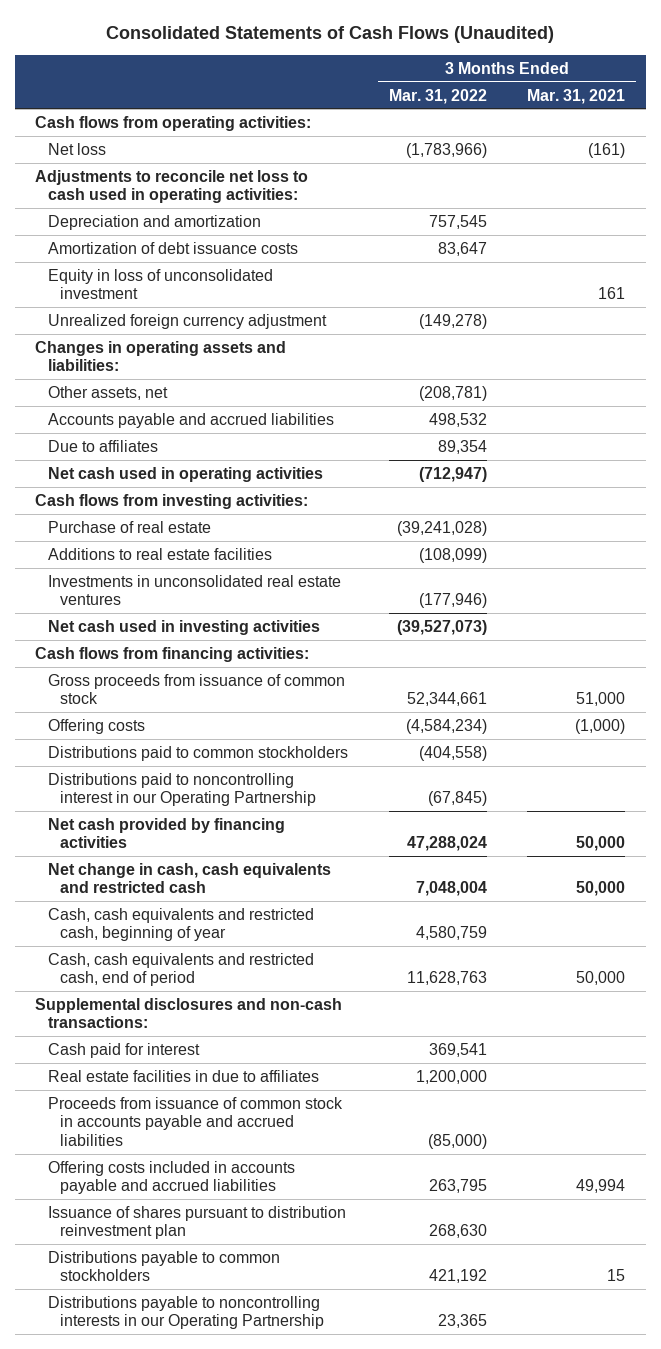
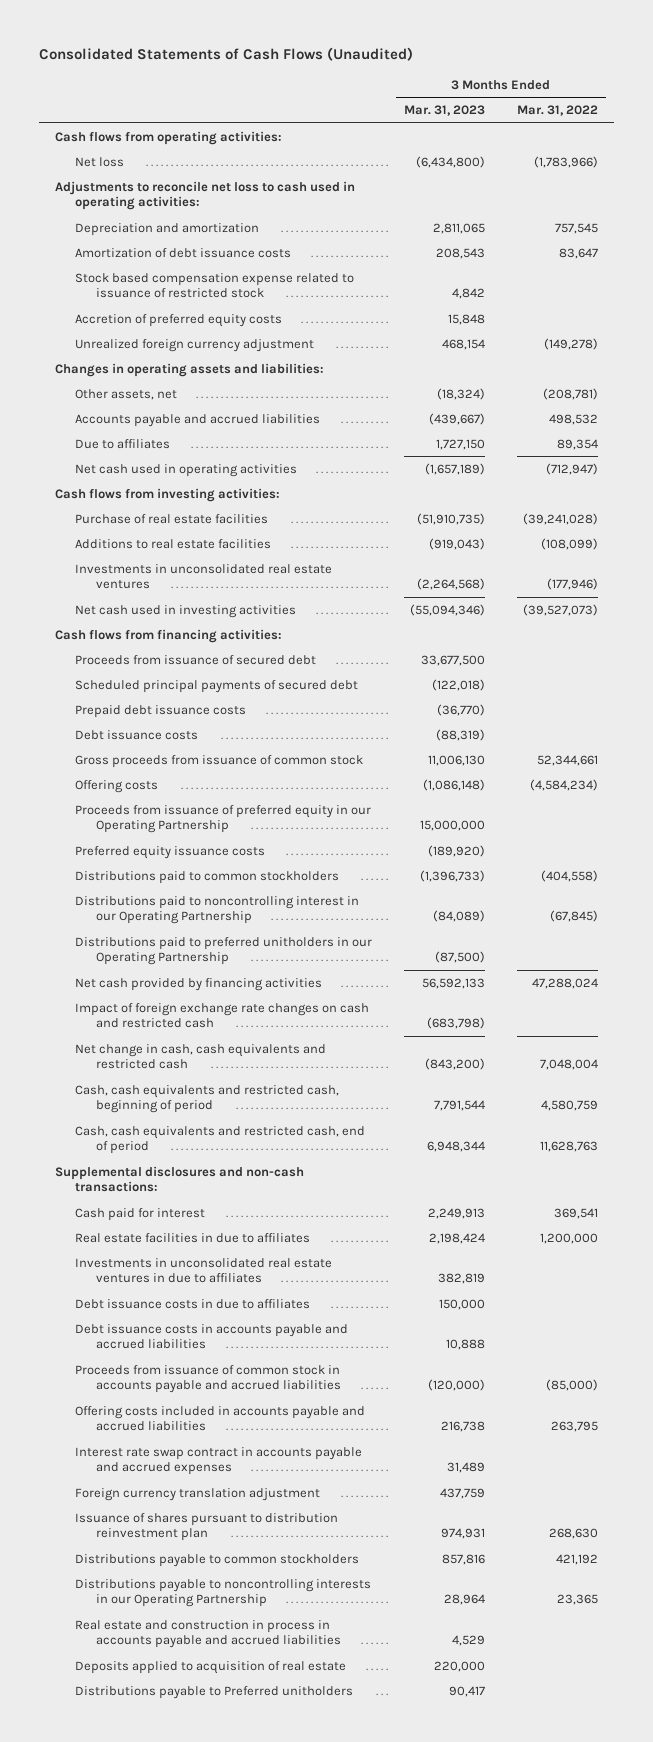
[527,88,626,104] Mar. 31, 2021 -> none
none -> [404,105,486,117] Mar. 31, 2023
[47,268,273,300] Equity in loss of unconsolidated investment -> none
none -> [75,272,355,299] Stock based compensation expense related to issuance of restricted stock
none -> [75,313,283,327] Accretion of preferred equity costs
[47,520,211,533] Purchase of real estate -> [75,513,269,524] Purchase of real estate facilities
none -> [75,654,317,665] Proceeds from issuance of secured debt
none -> [75,679,359,693] Scheduled principal payments of secured debt
none -> [75,704,247,718] Prepaid debt issuance costs
none -> [75,729,199,740] Debt issuance costs
none -> [75,804,372,834] Proceeds from issuance of preferred equity in our Operating Partnership
none -> [75,845,266,859] Preferred equity issuance costs
none -> [75,936,373,966] Distributions paid to preferred unitholders in our Operating Partnership
none -> [75,1002,370,1029] Impact of foreign exchange rate changes on cash and restricted cash
[47,907,314,942] Cash, cash equivalents and restricted cash, beginning of year -> [75,1084,340,1114] Cash, cash equivalents and restricted cash, beginning of period
none -> [75,1257,333,1284] Investments in unconsolidated real estate ventures in due to affiliates
none -> [75,1298,311,1309] Debt issuance costs in due to affiliates
none -> [75,1323,349,1350] Debt issuance costs in accounts payable and accrued liabilities
none -> [75,1446,363,1476] Interest rate swap contract in accounts payable and accrued expenses
none -> [75,1487,321,1501] Foreign currency translation adjustment
none -> [75,1619,341,1649] Real estate and construction in process in accounts payable and accrued liabilities
none -> [75,1660,347,1674] Deposits applied to acquisition of real estate
none -> [75,1685,354,1699] Distributions payable to Preferred unitholders

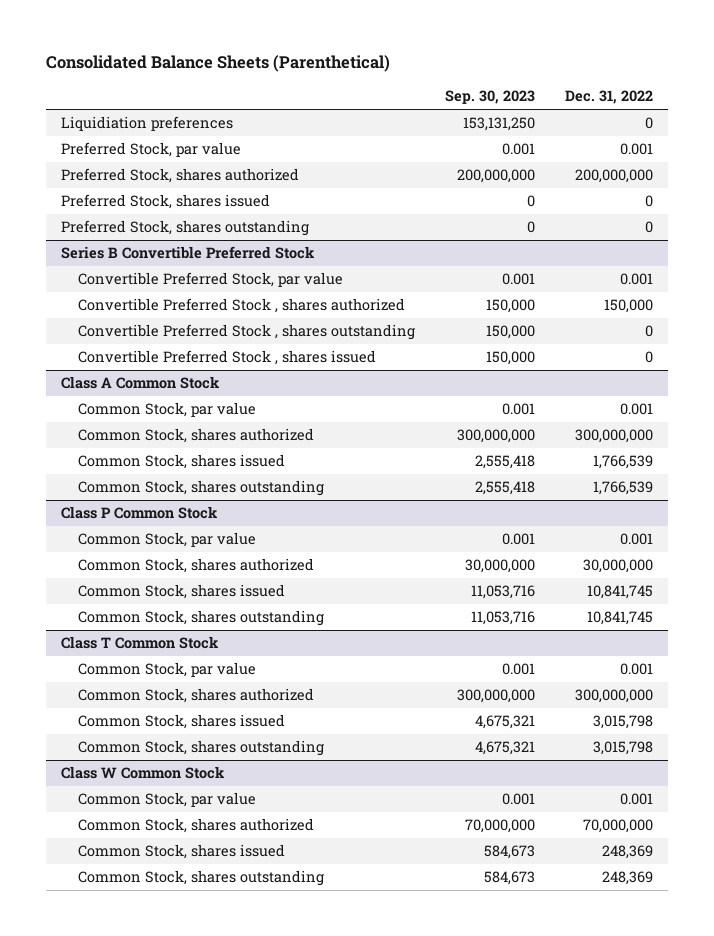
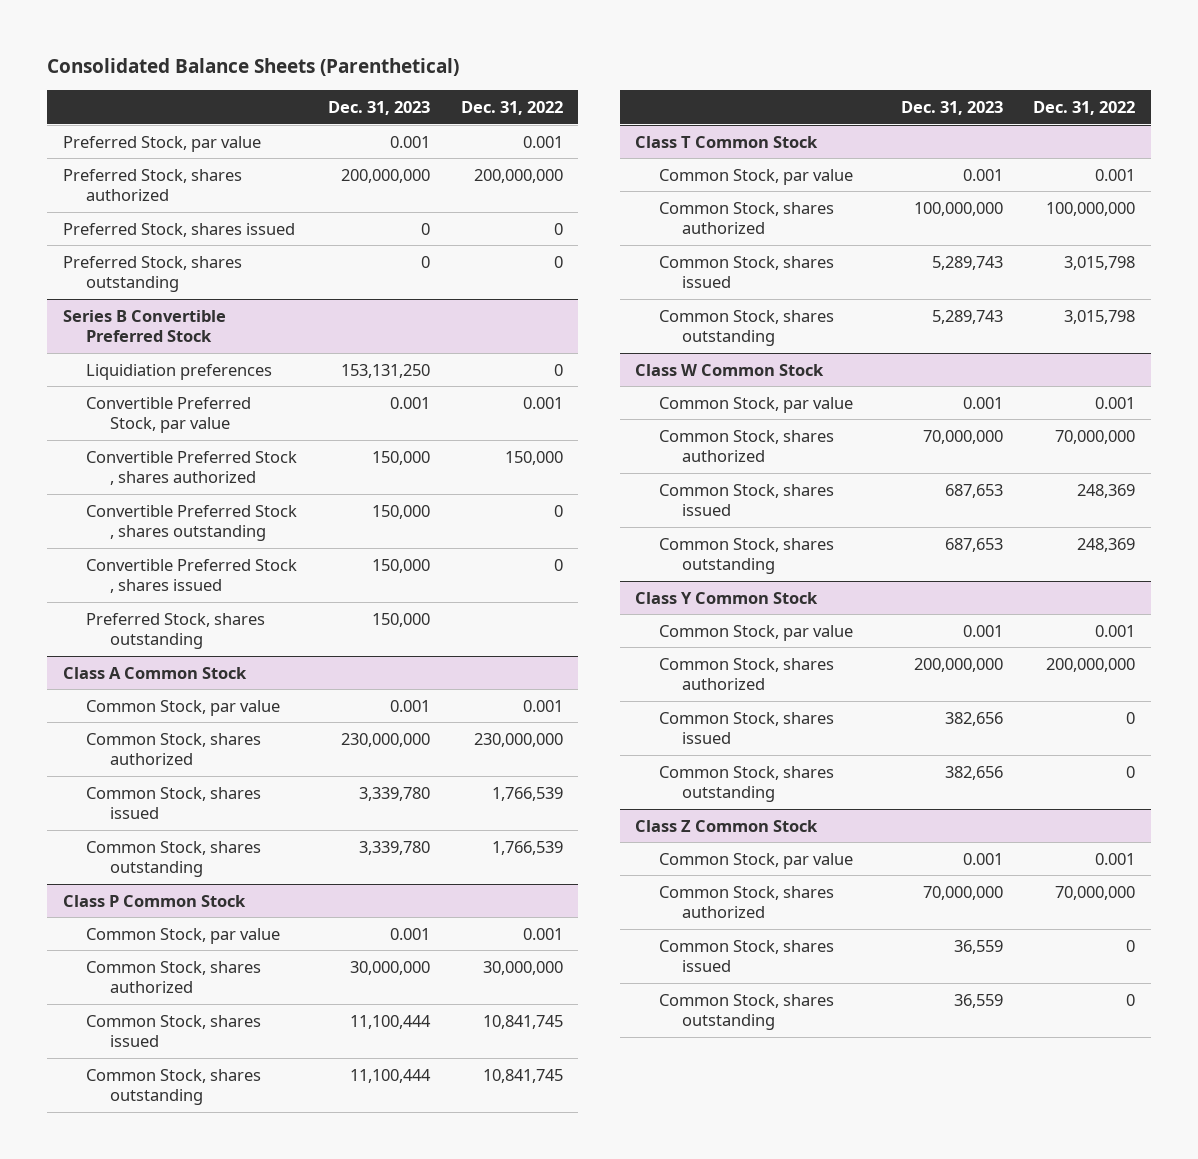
[445,90,536,105] Sep. 30, 2023 -> none
none -> [327,100,430,115] Dec. 31, 2023
[61,116,234,132] Liquidiation preferences -> none
none -> [86,363,273,380] Liquidiation preferences
none -> [86,612,266,650] Preferred Stock, shares outstanding
[575,429,654,444] 300,000,000 -> [473,732,563,747] 230,000,000
[575,689,654,704] 300,000,000 -> [1046,201,1136,216] 100,000,000
none -> [635,591,819,604] Class Y Common Stock
none -> [658,624,853,641] Common Stock, par value
none -> [658,657,834,691] Common Stock, shares authorized
none -> [658,711,834,745] Common Stock, shares issued
none -> [658,765,834,803] Common Stock, shares outstanding
none -> [635,819,819,832] Class Z Common Stock
none -> [658,852,853,869] Common Stock, par value
none -> [658,885,834,919] Common Stock, shares authorized
none -> [658,939,834,973] Common Stock, shares issued
none -> [658,993,834,1031] Common Stock, shares outstanding

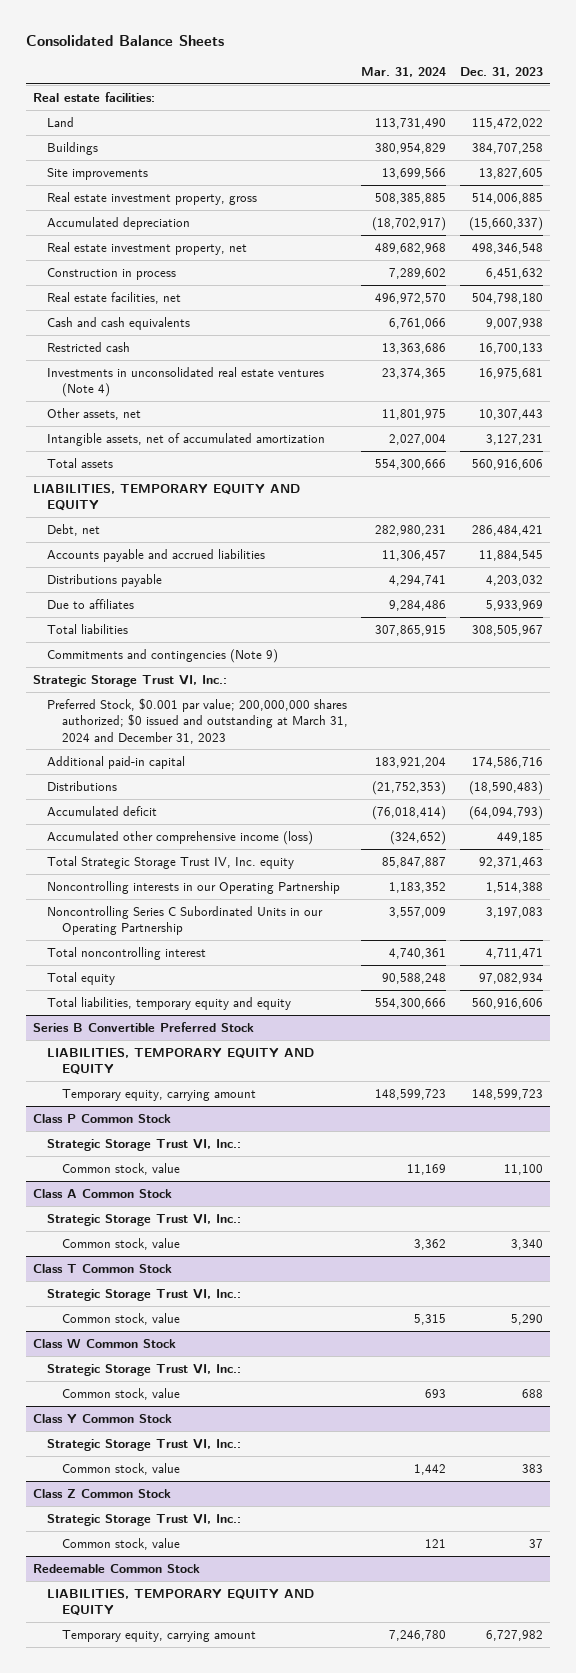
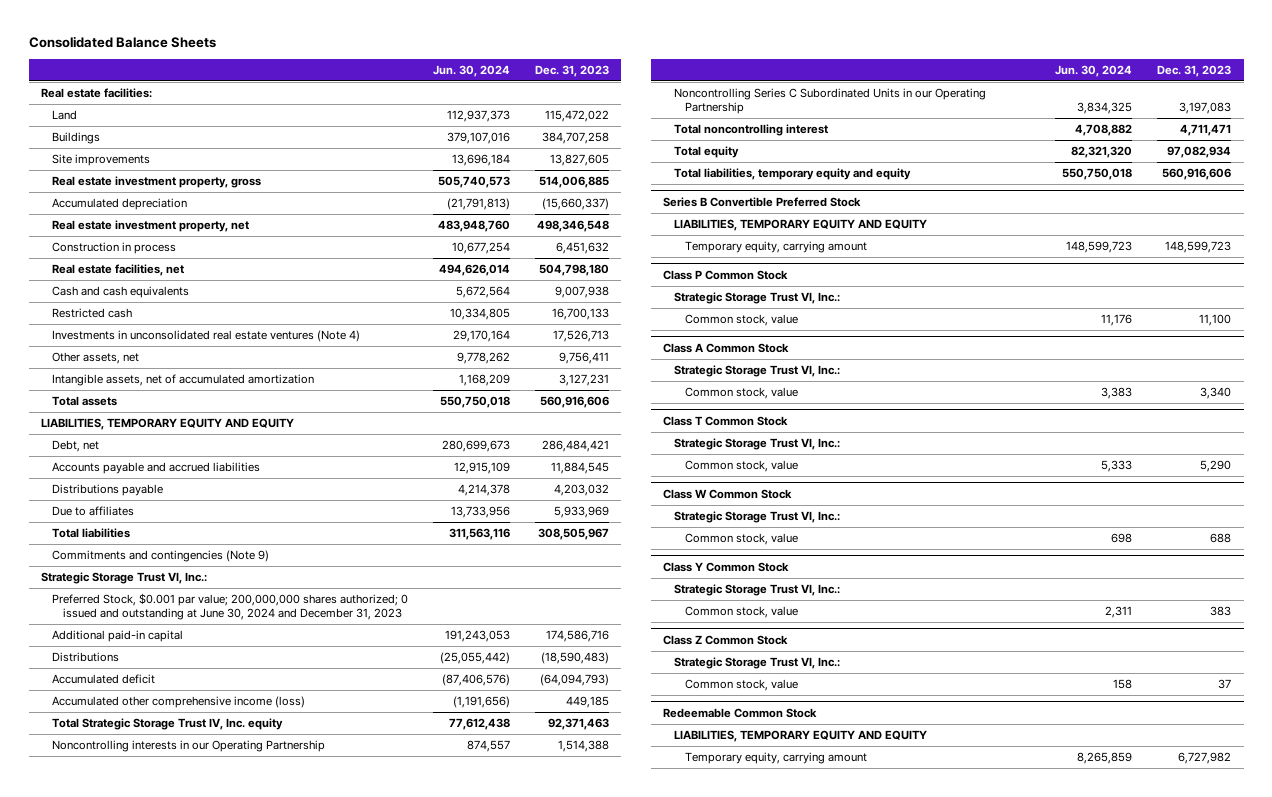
[361,67,447,78] Mar. 31, 2024 -> none
none -> [432,64,510,77] Jun. 30, 2024
[478,367,543,379] 16,975,681 -> [552,330,609,343] 17,526,713
[478,408,543,420] 10,307,443 -> [558,352,609,365] 9,756,411
[47,697,348,744] Preferred Stock, $0.001 par value; 200,000,000 shares authorized; $0 issued and outstanding at March 31, 2024 and December 31, 2023 -> [51,593,408,621] Preferred Stock, $0.001 par value; 200,000,000 shares authorized; 0 issued and outstanding at June 30, 2024 and December 31, 2023

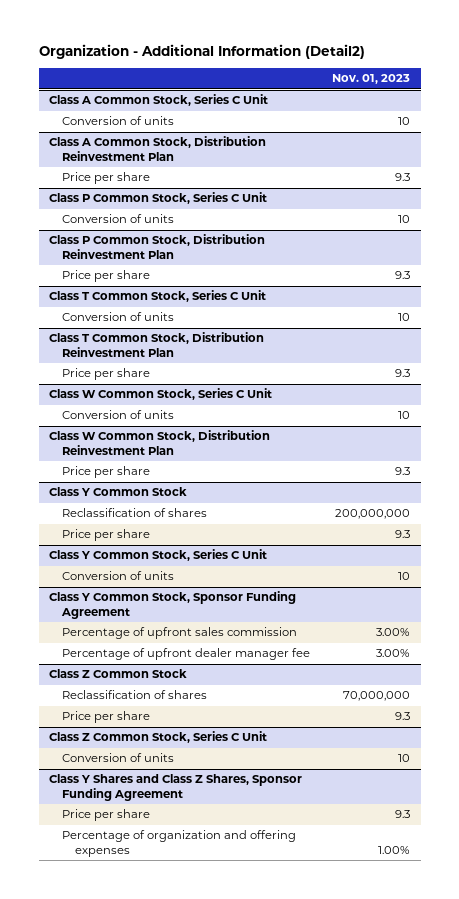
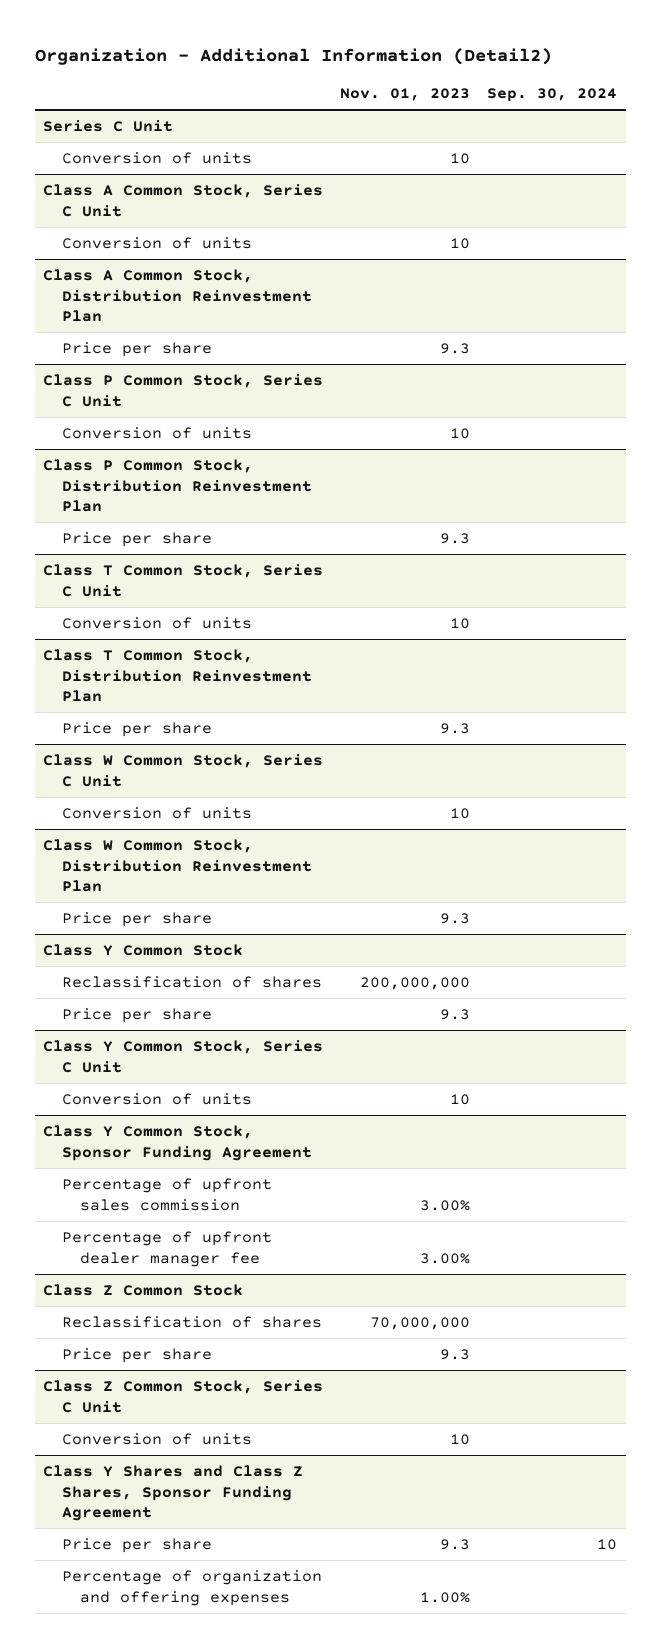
none -> [487,88,618,103] Sep. 30, 2024
none -> [43,120,174,133] Series C Unit
none -> [61,152,252,165] Conversion of units

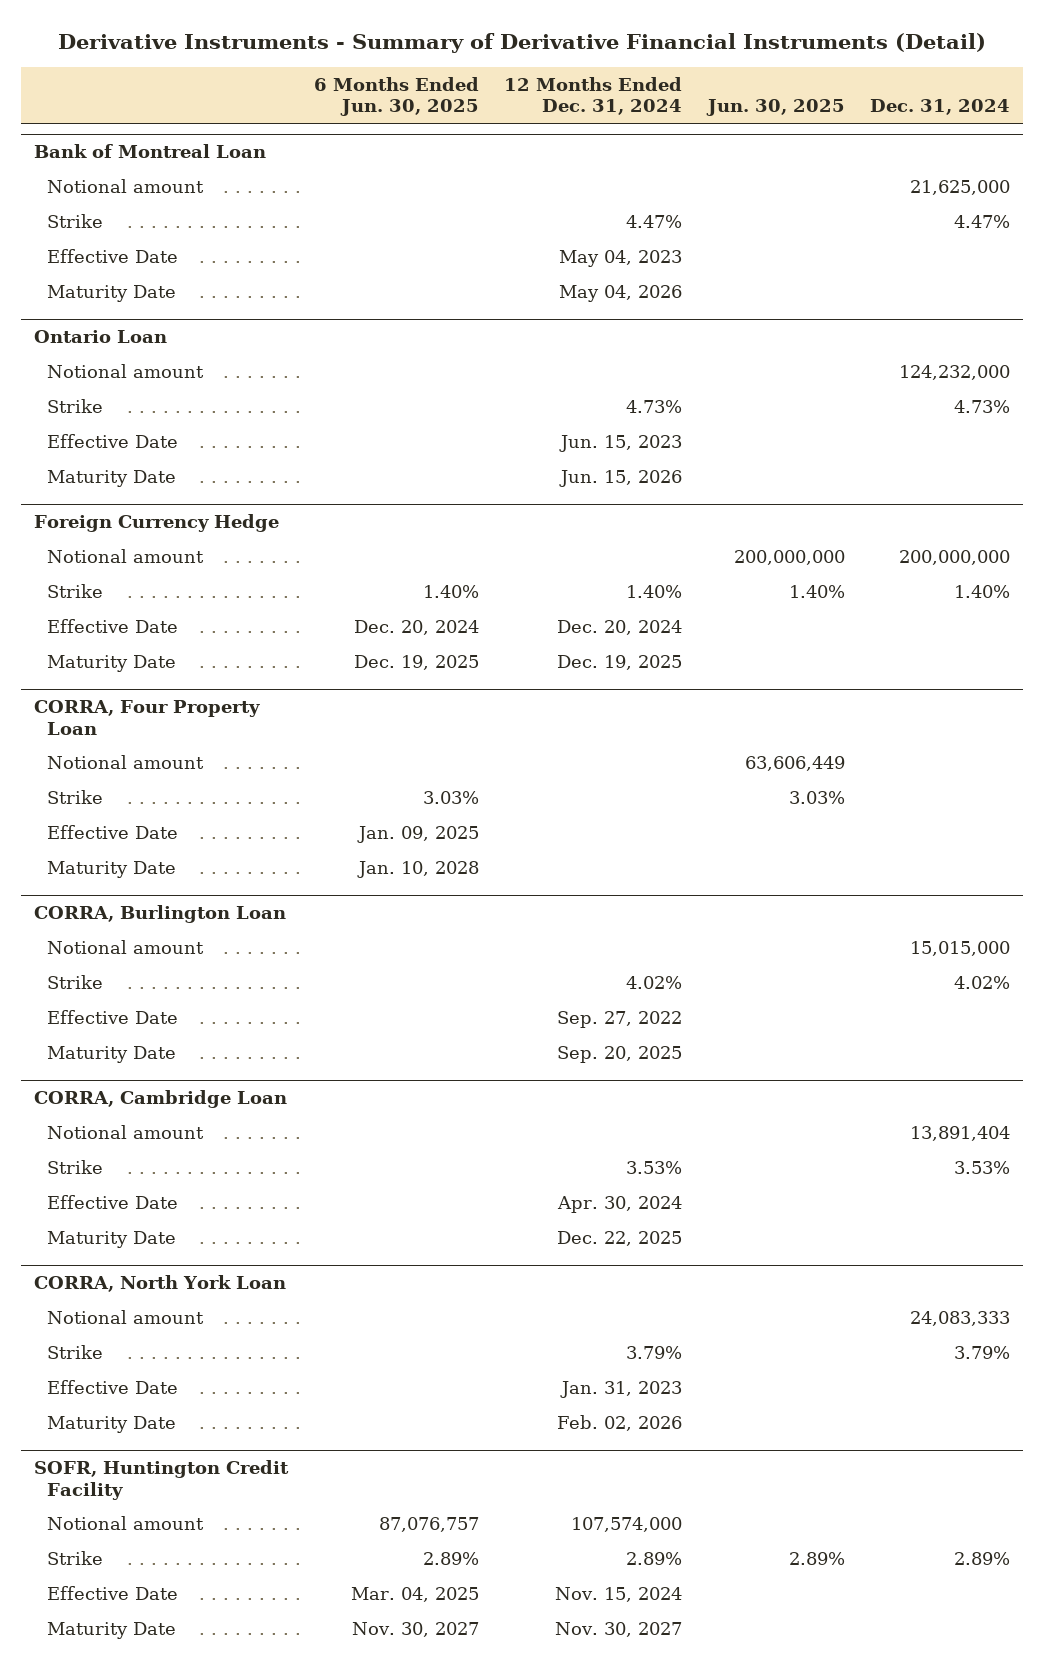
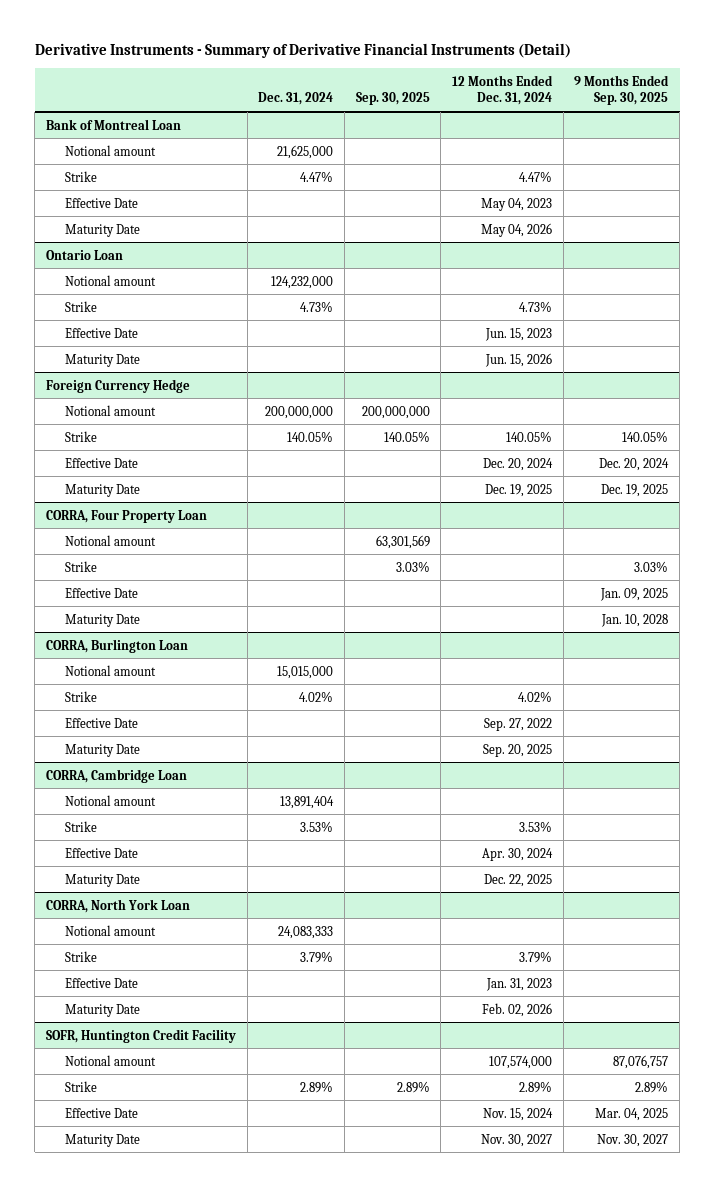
[313,77,479,117] 6 Months Ended Jun. 30, 2025 -> none
[705,99,845,117] Jun. 30, 2025 -> none
none -> [355,92,430,106] Sep. 30, 2025
none -> [574,74,670,106] 9 Months Ended Sep. 30, 2025
[626,584,683,598] 1.40% -> [506,430,553,442] 140.05%
[954,584,1011,598] 1.40% -> [287,430,334,442] 140.05%

